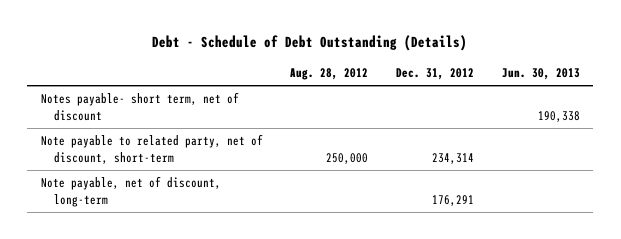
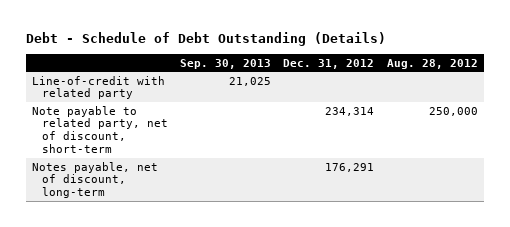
[501,67,580,80] Jun. 30, 2013 -> none
none -> [180,58,272,69] Sep. 30, 2013
[40,92,239,121] Notes payable- short term, net of discount -> none
none -> [32,75,166,100] Line-of-credit with related party
[40,176,221,207] Note payable, net of discount, long-term -> [32,161,159,199] Notes payable, net of discount, long-term

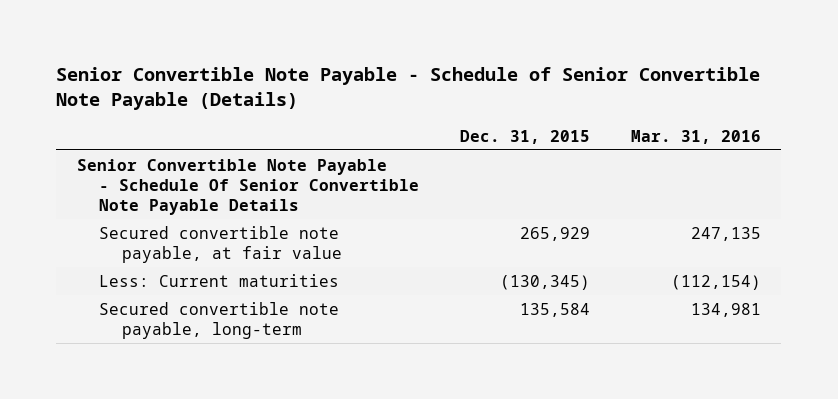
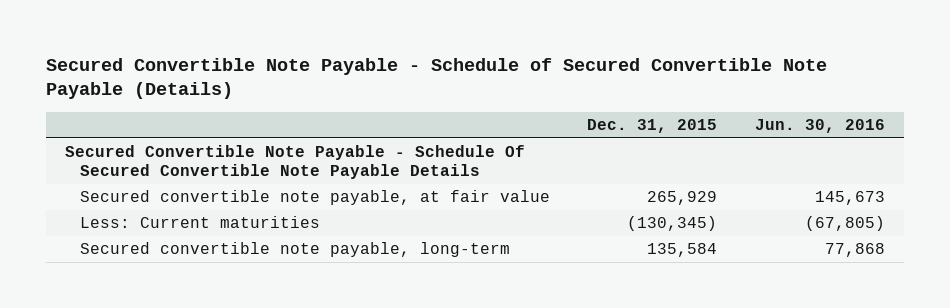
[56,67,761,111] Senior Convertible Note Payable - Schedule of Senior Convertible Note Payable (Details) -> [45,57,827,100] Secured Convertible Note Payable - Schedule of Secured Convertible Note Payable (Details)
[630,130,761,145] Mar. 31, 2016 -> none
none -> [755,118,886,133] Jun. 30, 2016
[76,158,420,215] Senior Convertible Note Payable - Schedule Of Senior Convertible Note Payable Details -> [64,145,525,180] Secured Convertible Note Payable - Schedule Of Secured Convertible Note Payable Details

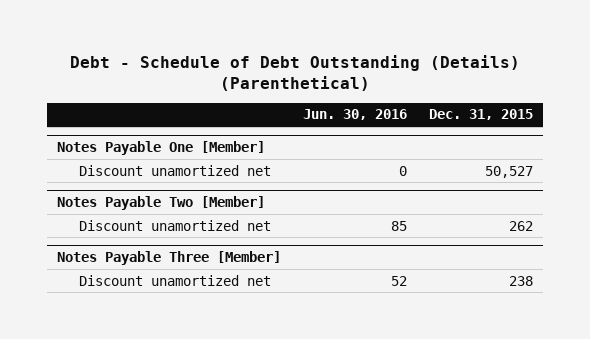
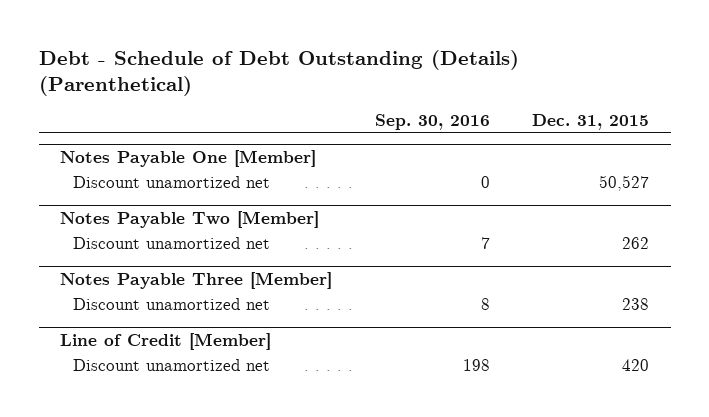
[302,109,407,121] Jun. 30, 2016 -> none
none -> [374,113,490,130] Sep. 30, 2016
none -> [60,332,272,350] Line of Credit [Member]
none -> [72,359,270,372] Discount unamortized net

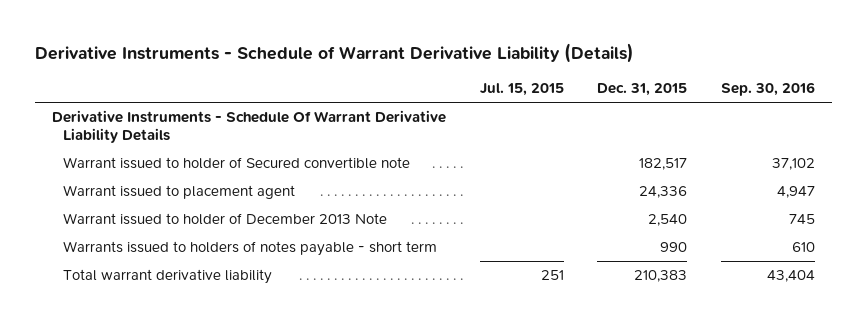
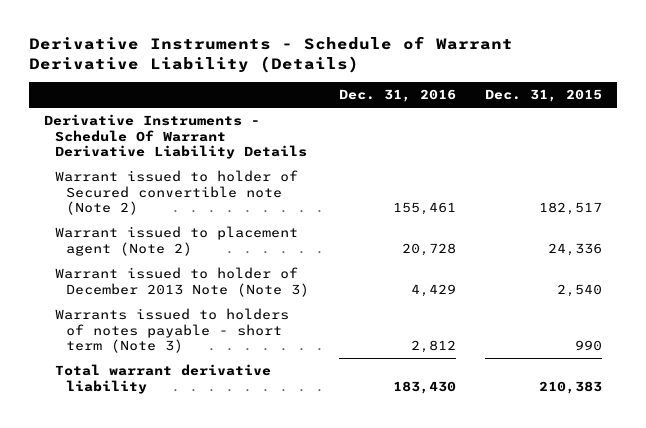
[479,82,564,96] Jul. 15, 2015 -> none
[720,81,815,96] Sep. 30, 2016 -> none
none -> [338,89,456,103] Dec. 31, 2016
[62,157,410,170] Warrant issued to holder of Secured convertible note -> [55,170,299,216] Warrant issued to holder of Secured convertible note (Note 2)
[62,185,295,200] Warrant issued to placement agent -> [55,226,299,256] Warrant issued to placement agent (Note 2)
[62,213,387,226] Warrant issued to holder of December 2013 Note -> [55,267,310,297] Warrant issued to holder of December 2013 Note (Note 3)
[62,241,437,257] Warrants issued to holders of notes payable - short term -> [55,308,290,354] Warrants issued to holders of notes payable - short term (Note 3)

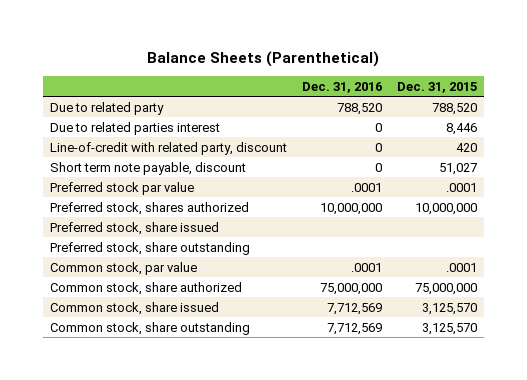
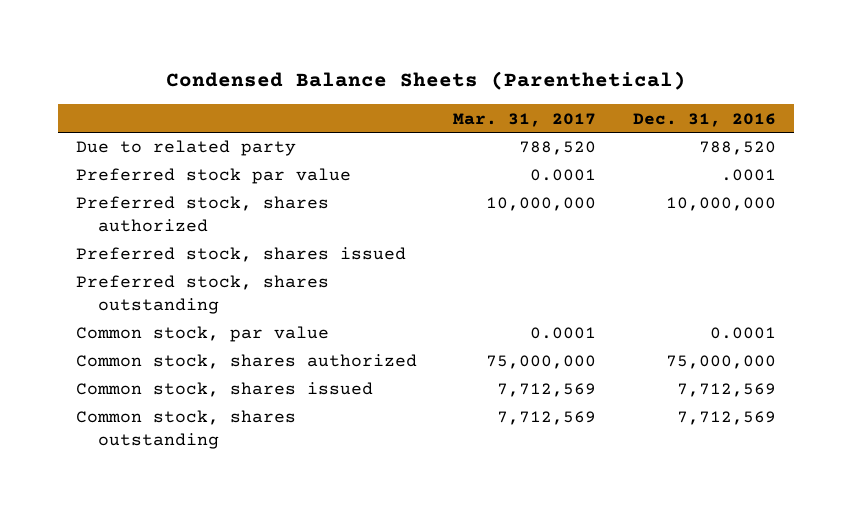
[147,51,380,68] Balance Sheets (Parenthetical) -> [165,71,686,91] Condensed Balance Sheets (Parenthetical)
[396,81,477,93] Dec. 31, 2015 -> none
none -> [453,112,597,127] Mar. 31, 2017
[50,121,221,135] Due to related parties interest -> none
[50,141,288,155] Line-of-credit with related party, discount -> none
[50,161,247,175] Short term note payable, discount -> none
[50,221,220,235] Preferred stock, share issued -> [76,247,407,263] Preferred stock, shares issued
[50,241,251,255] Preferred stock, share outstanding -> [76,275,330,315] Preferred stock, shares outstanding
[350,262,382,272] .0001 -> [709,327,776,340] 0.0001
[50,281,243,295] Common stock, share authorized -> [76,354,418,370] Common stock, shares authorized
[50,301,220,315] Common stock, share issued -> [76,382,374,398] Common stock, shares issued
[50,321,251,335] Common stock, share outstanding -> [76,410,297,450] Common stock, shares outstanding

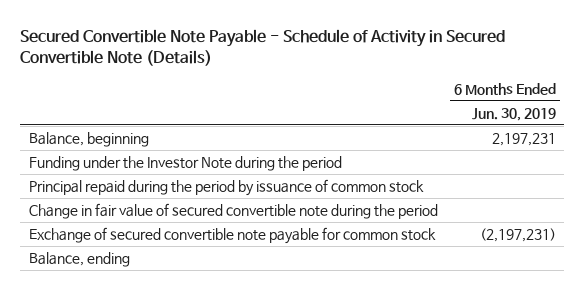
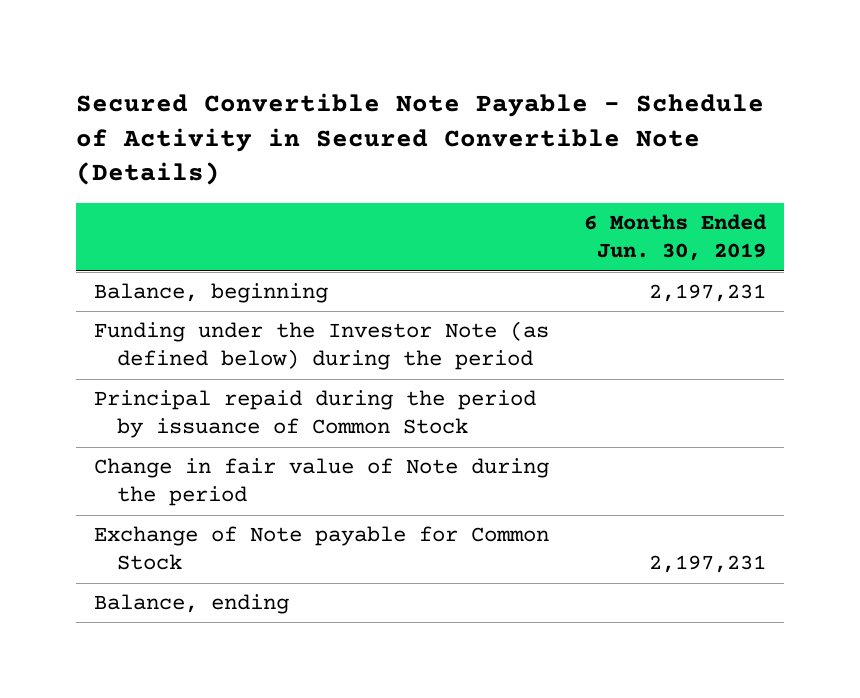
[28,155,342,171] Funding under the Investor Note during the period -> [93,321,549,371] Funding under the Investor Note (as defined below) during the period
[28,178,424,196] Principal repaid during the period by issuance of common stock -> [93,390,536,439] Principal repaid during the period by issuance of Common Stock
[28,202,438,219] Change in fair value of secured convertible note during the period -> [93,458,549,507] Change in fair value of Note during the period
[28,226,436,244] Exchange of secured convertible note payable for common stock -> [93,526,549,571] Exchange of Note payable for Common Stock
[479,227,556,242] (2,197,231) -> [649,555,767,574] 2,197,231

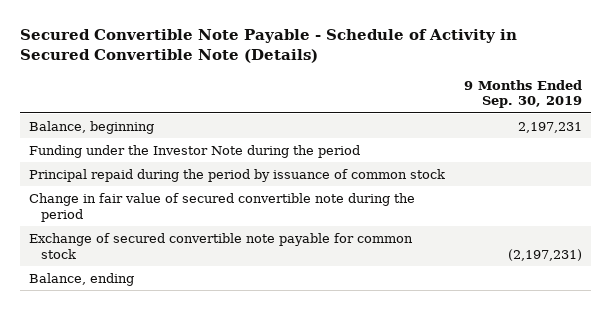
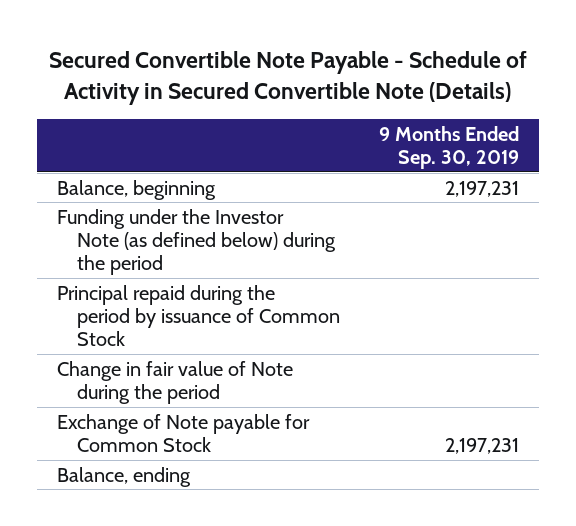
[29,144,361,158] Funding under the Investor Note during the period -> [56,208,336,276] Funding under the Investor Note (as defined below) during the period
[29,168,446,182] Principal repaid during the period by issuance of common stock -> [56,284,340,347] Principal repaid during the period by issuance of Common Stock
[29,192,416,222] Change in fair value of secured convertible note during the period -> [56,360,293,404] Change in fair value of Note during the period
[29,232,414,259] Exchange of secured convertible note payable for common stock -> [56,413,310,452] Exchange of Note payable for Common Stock
[507,248,582,261] (2,197,231) -> [445,437,520,454] 2,197,231

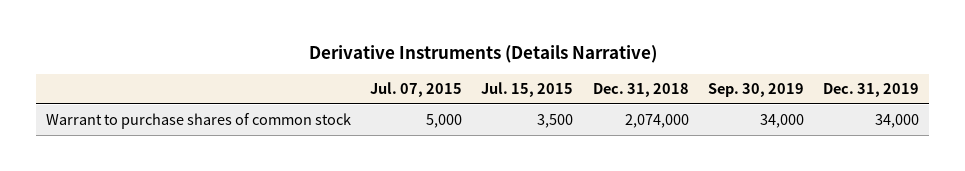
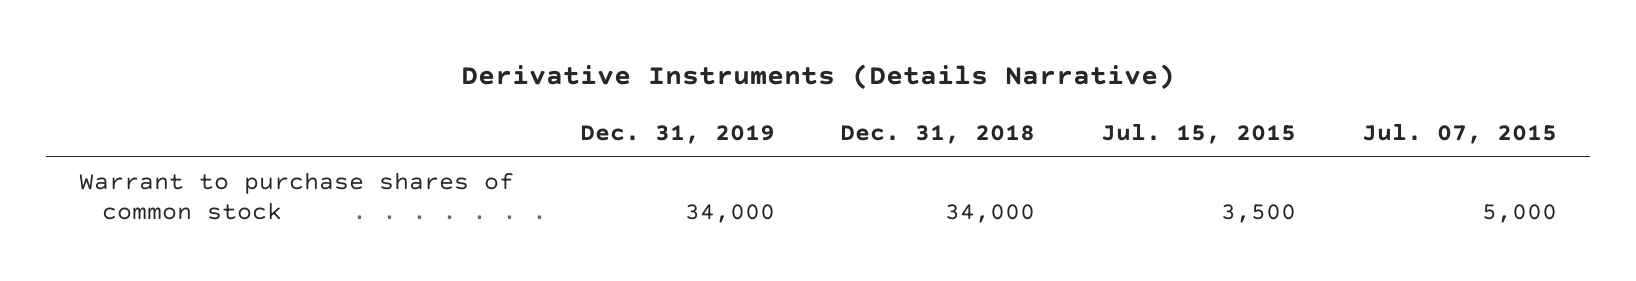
[708,82,805,97] Sep. 30, 2019 -> none
[624,114,689,129] 2,074,000 -> [945,203,1036,223] 34,000

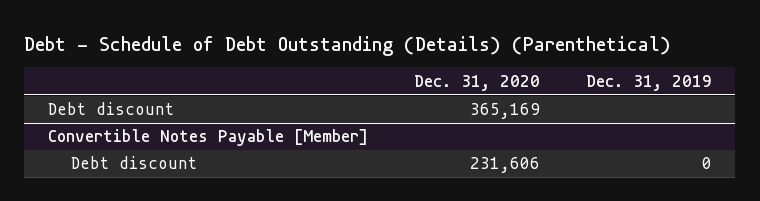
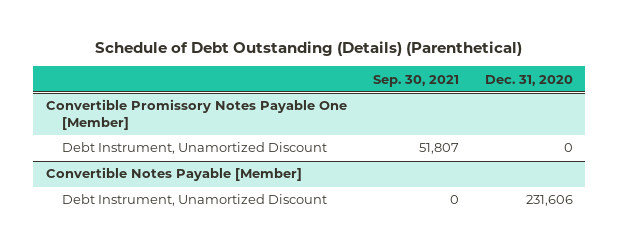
[24,35,672,56] Debt - Schedule of Debt Outstanding (Details) (Parenthetical) -> [95,41,523,57] Schedule of Debt Outstanding (Details) (Parenthetical)
[586,74,713,91] Dec. 31, 2019 -> none
none -> [372,74,459,87] Sep. 30, 2021
none -> [46,99,348,130] Convertible Promissory Notes Payable One [Member]
[47,102,174,116] Debt discount -> [62,142,328,155] Debt Instrument, Unamortized Discount
[469,103,540,120] 365,169 -> [563,143,573,153] 0
[70,156,197,170] Debt discount -> [62,194,328,207] Debt Instrument, Unamortized Discount

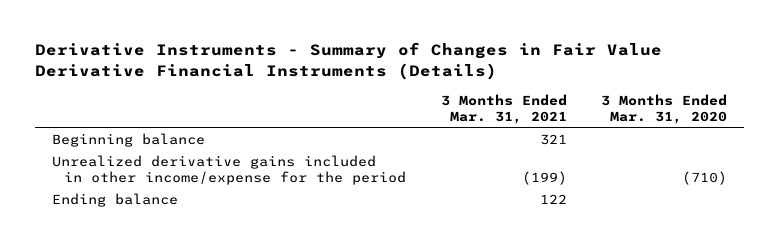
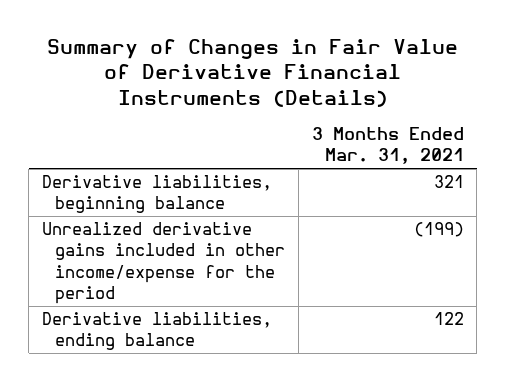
[34,42,662,80] Derivative Instruments - Summary of Changes in Fair Value Derivative Financial Instruments (Details) -> [46,38,458,107] Summary of Changes in Fair Value of Derivative Financial Instruments (Details)
[601,93,728,124] 3 Months Ended Mar. 31, 2020 -> none
[52,132,206,147] Beginning balance -> [41,175,272,214] Derivative liabilities, beginning balance
[52,192,179,207] Ending balance -> [41,312,272,351] Derivative liabilities, ending balance

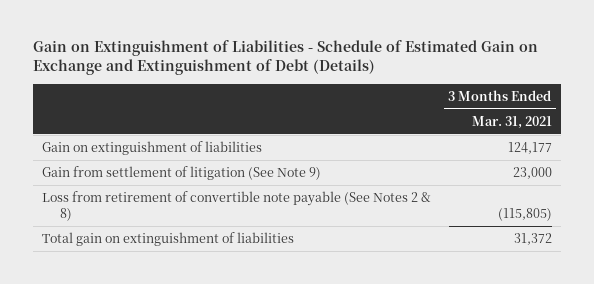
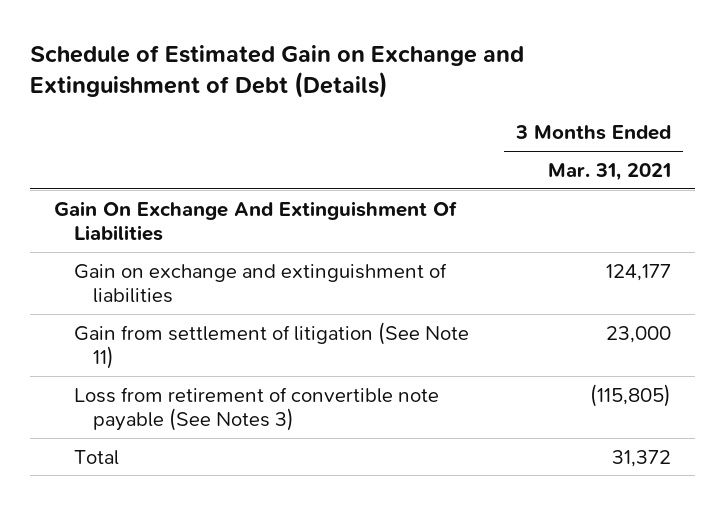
[32,40,538,76] Gain on Extinguishment of Liabilities - Schedule of Estimated Gain on Exchange and Extinguishment of Debt (Details) -> [30,44,525,99] Schedule of Estimated Gain on Exchange and Extinguishment of Debt (Details)
none -> [53,200,457,242] Gain On Exchange And Extinguishment Of Liabilities
[41,141,262,156] Gain on extinguishment of liabilities -> [73,262,447,304] Gain on exchange and extinguishment of liabilities
[41,166,321,181] Gain from settlement of litigation (See Note 9) -> [73,321,469,370] Gain from settlement of litigation (See Note 11)
[41,191,431,221] Loss from retirement of convertible note payable (See Notes 2 & 8) -> [73,386,439,432] Loss from retirement of convertible note payable (See Notes 3)
[41,232,294,247] Total gain on extinguishment of liabilities -> [73,449,119,465] Total

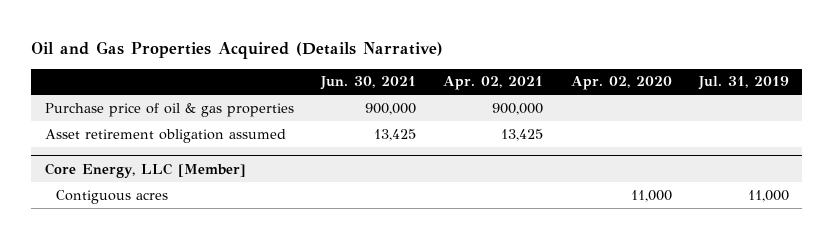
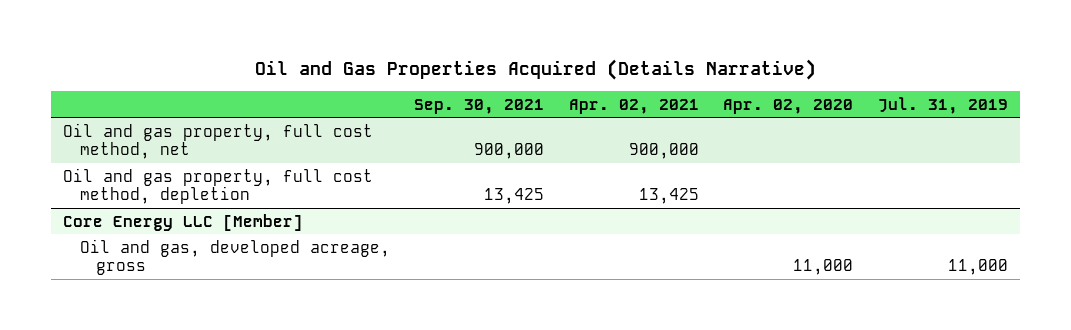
[320,76,417,91] Jun. 30, 2021 -> none
none -> [414,98,545,114] Sep. 30, 2021
[45,102,295,117] Purchase price of oil & gas properties -> [63,122,374,160] Oil and gas property, full cost method, net
[45,128,287,143] Asset retirement obligation assumed -> [63,167,374,205] Oil and gas property, full cost method, depletion
[45,162,247,178] Core Energy, LLC [Member] -> [63,213,304,231] Core Energy LLC [Member]
[55,189,168,204] Contiguous acres -> [79,238,390,276] Oil and gas, developed acreage, gross

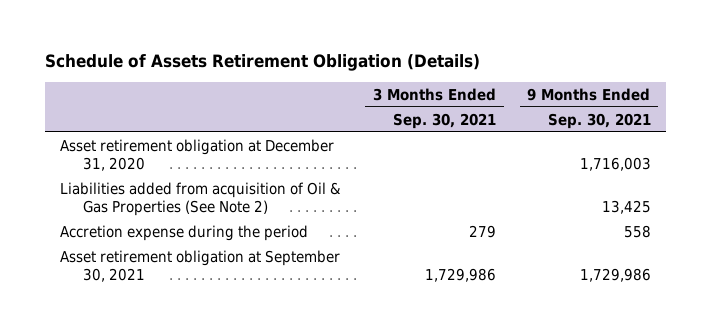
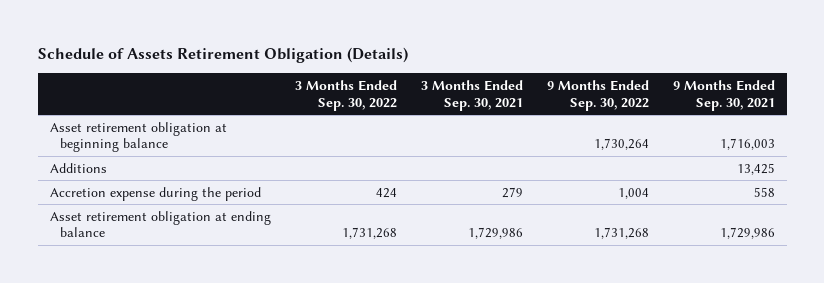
none -> [294,80,397,111] 3 Months Ended Sep. 30, 2022
none -> [546,80,649,111] 9 Months Ended Sep. 30, 2022
[60,138,335,171] Asset retirement obligation at December 31, 2020 -> [49,121,227,153] Asset retirement obligation at beginning balance
[60,181,342,216] Liabilities added from acquisition of Oil & Gas Properties (See Note 2) -> [49,162,107,173] Additions
[60,249,341,282] Asset retirement obligation at September 30, 2021 -> [49,210,271,238] Asset retirement obligation at ending balance

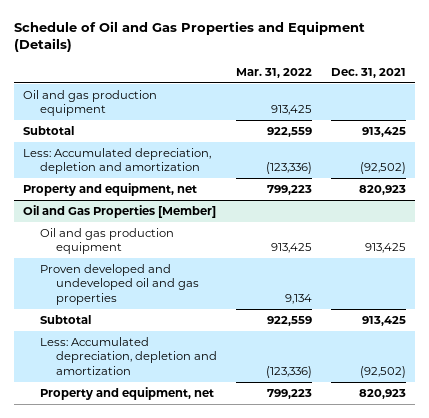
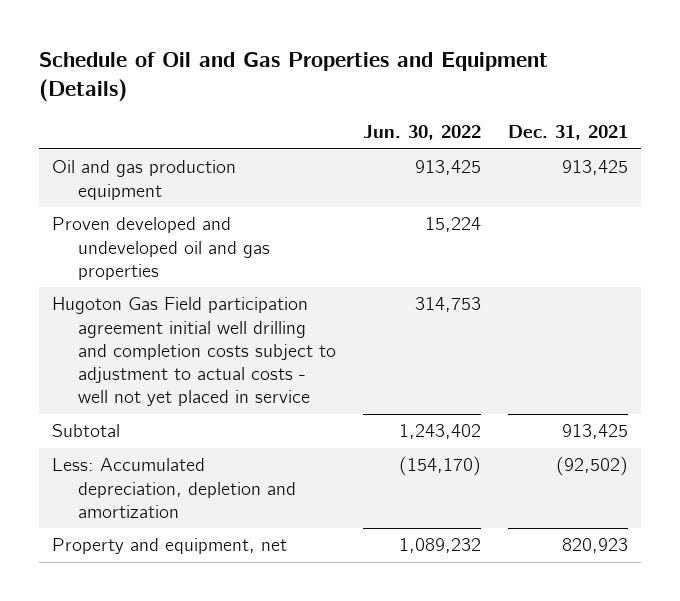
[236,67,313,78] Mar. 31, 2022 -> none
none -> [362,125,481,141] Jun. 30, 2022
[23,90,158,117] Oil and gas production equipment -> none
[23,126,75,136] Subtotal -> none
[23,148,212,175] Less: Accumulated depreciation, depletion and amortization -> none
[23,183,198,197] Property and equipment, net -> none
[23,205,217,219] Oil and Gas Properties [Member] -> none
none -> [52,297,336,407] Hugoton Gas Field participation agreement initial well drilling and completion costs subject to adjustment to actual costs - well not yet placed in service

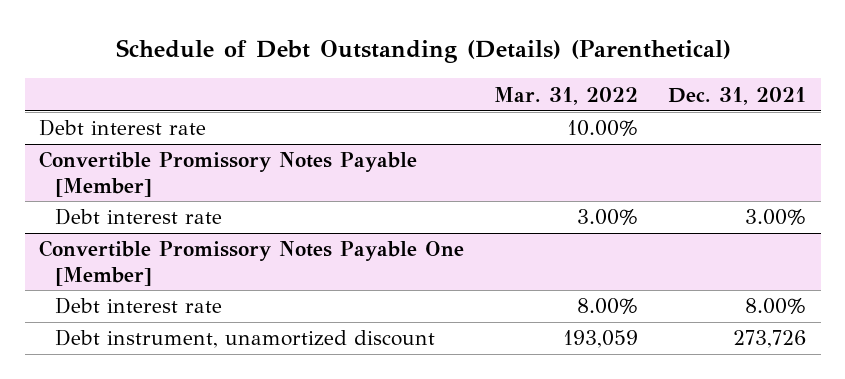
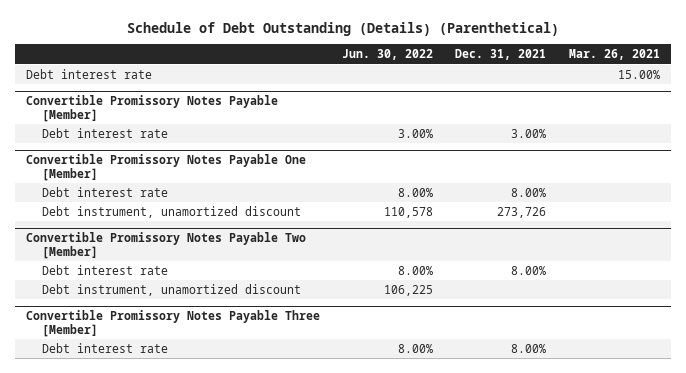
[494,86,639,105] Mar. 31, 2022 -> none
none -> [342,49,434,61] Jun. 30, 2022
none -> [568,49,660,61] Mar. 26, 2021
none -> [25,231,306,259] Convertible Promissory Notes Payable Two [Member]
none -> [42,264,169,275] Debt interest rate
none -> [42,283,302,296] Debt instrument, unamortized discount
none -> [25,309,320,337] Convertible Promissory Notes Payable Three [Member]
none -> [42,342,169,353] Debt interest rate

